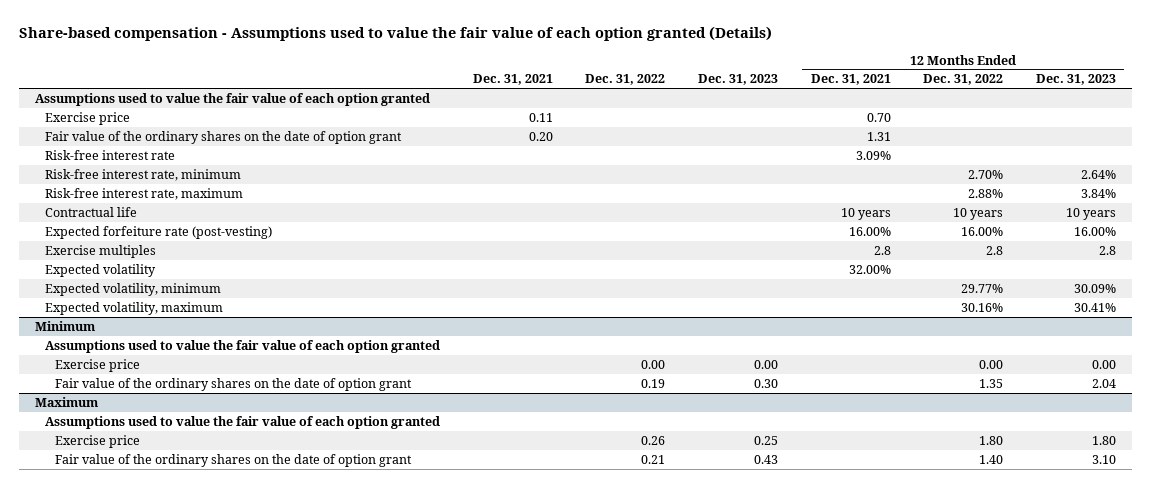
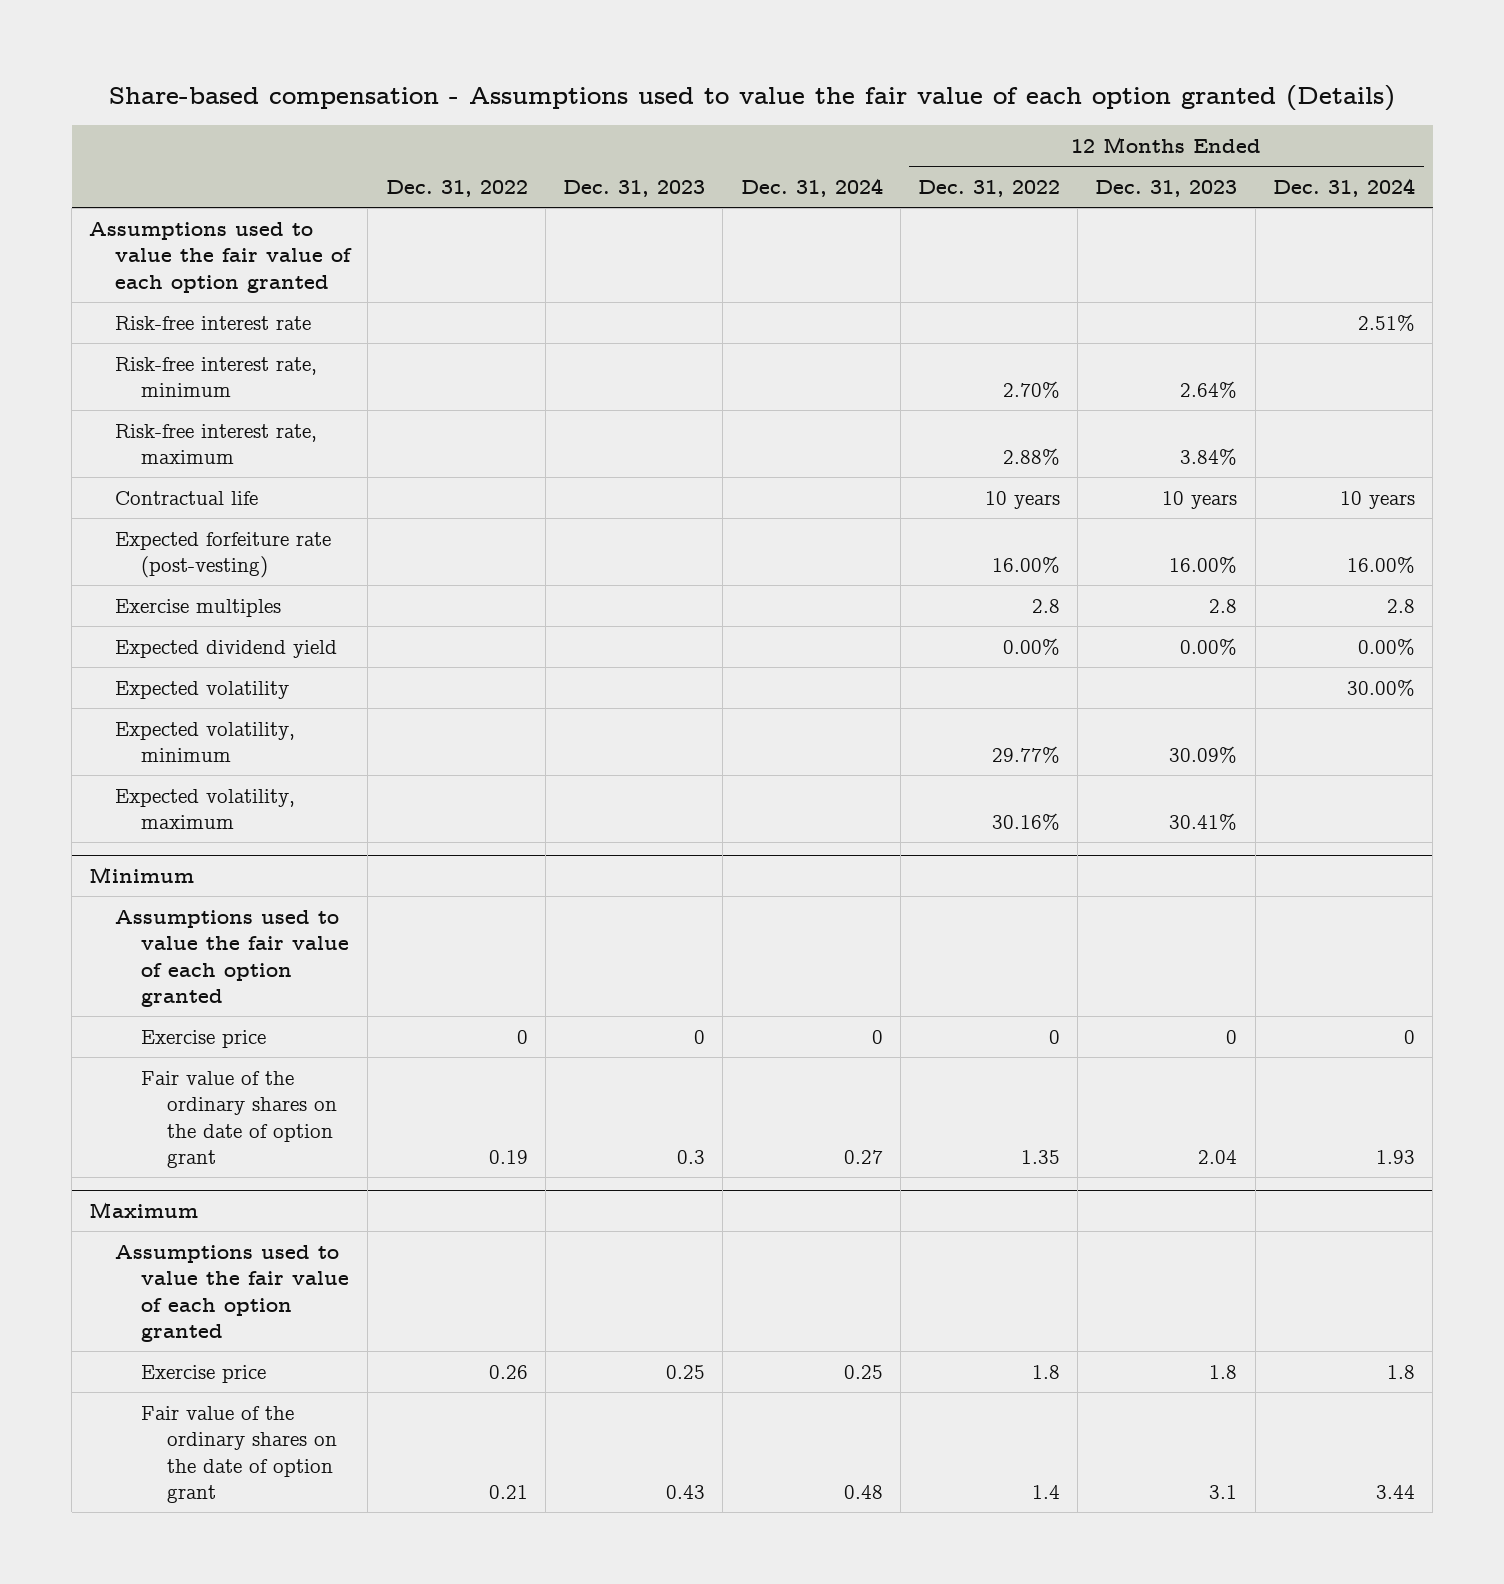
[472,74,553,86] Dec. 31, 2021 -> none
[810,74,891,86] Dec. 31, 2021 -> none
none -> [740,178,883,198] Dec. 31, 2024
none -> [1272,178,1415,198] Dec. 31, 2024
[44,111,130,125] Exercise price -> none
[44,130,402,144] Fair value of the ordinary shares on the date of option grant -> none
none -> [115,639,338,658] Expected dividend yield
[641,359,666,369] 0.00 -> [516,1029,528,1044] 0
[753,359,778,369] 0.00 -> [694,1029,706,1044] 0
[979,359,1004,369] 0.00 -> [1048,1029,1060,1044] 0
[1091,359,1116,369] 0.00 -> [1226,1029,1238,1044] 0
[753,378,778,388] 0.30 -> [677,1150,706,1165] 0.3
[979,435,1004,445] 1.80 -> [1031,1364,1060,1379] 1.8
[1091,435,1116,445] 1.80 -> [1209,1364,1238,1379] 1.8
[979,454,1004,464] 1.40 -> [1031,1485,1060,1500] 1.4
[1091,454,1116,464] 3.10 -> [1209,1485,1238,1500] 3.1

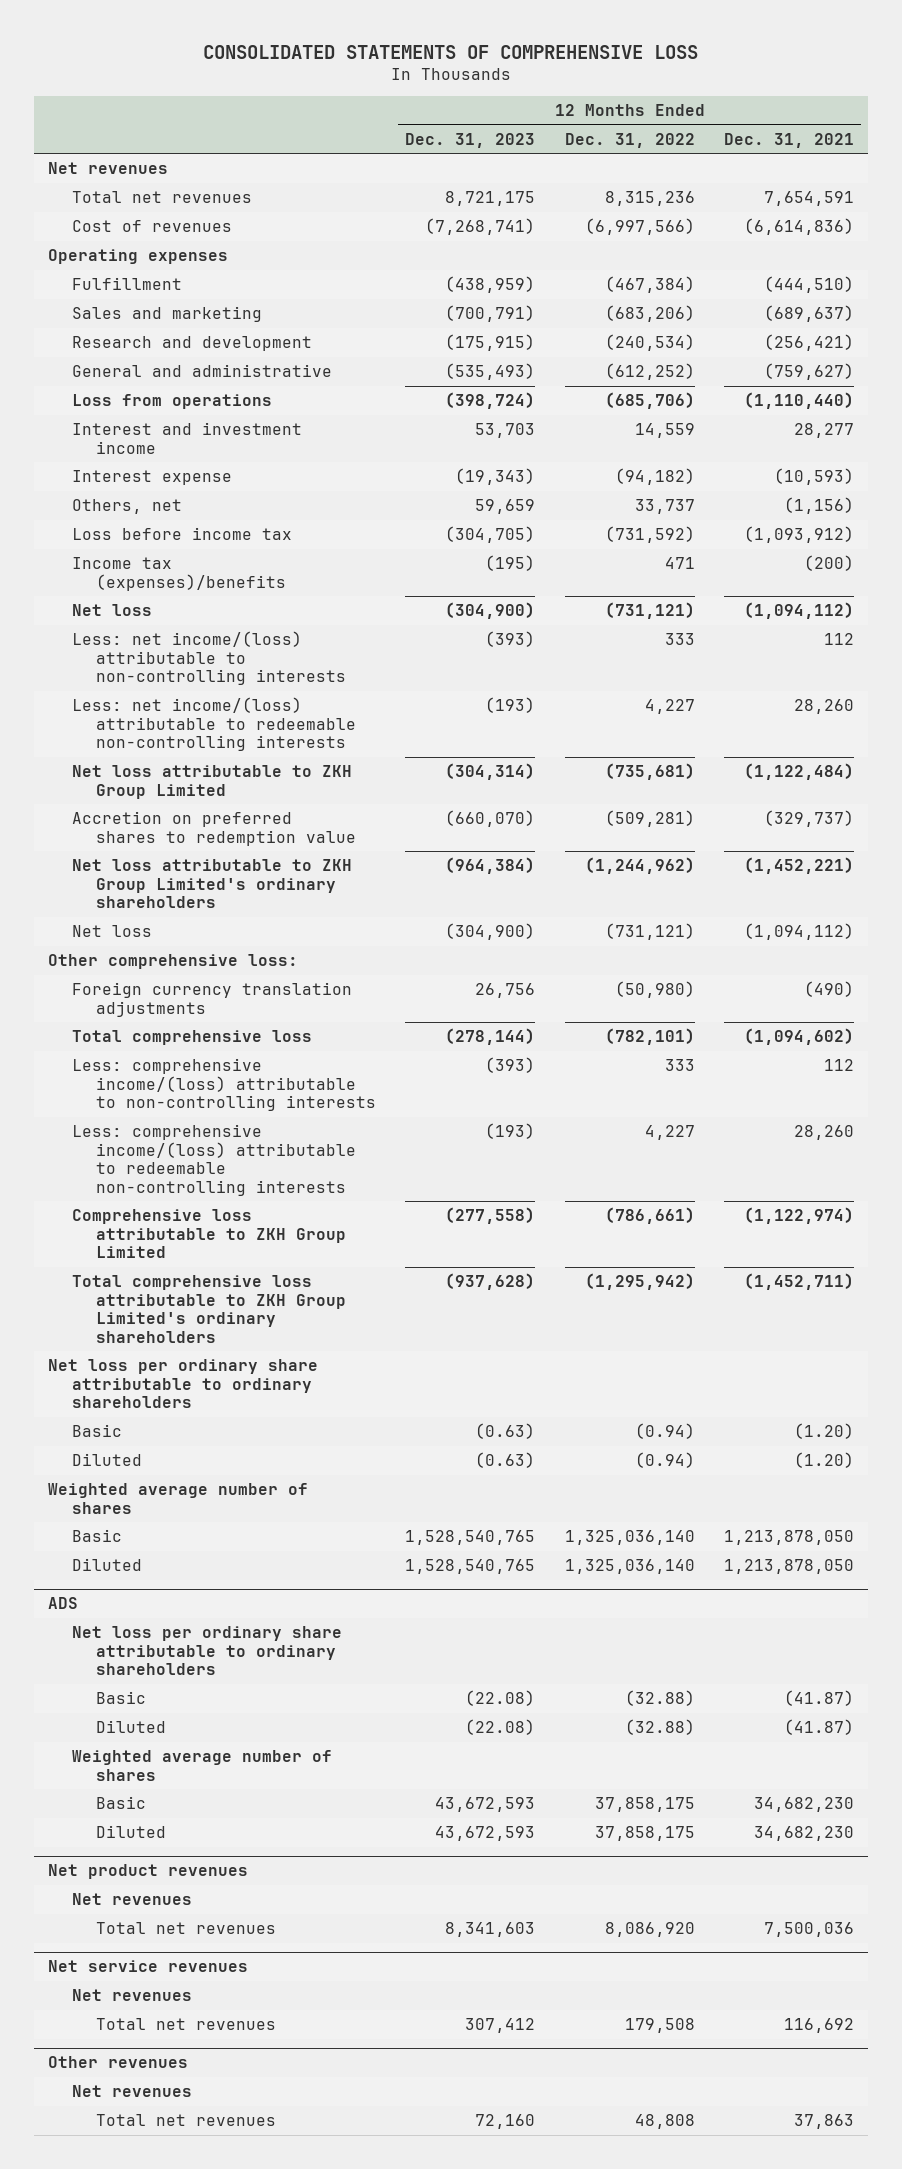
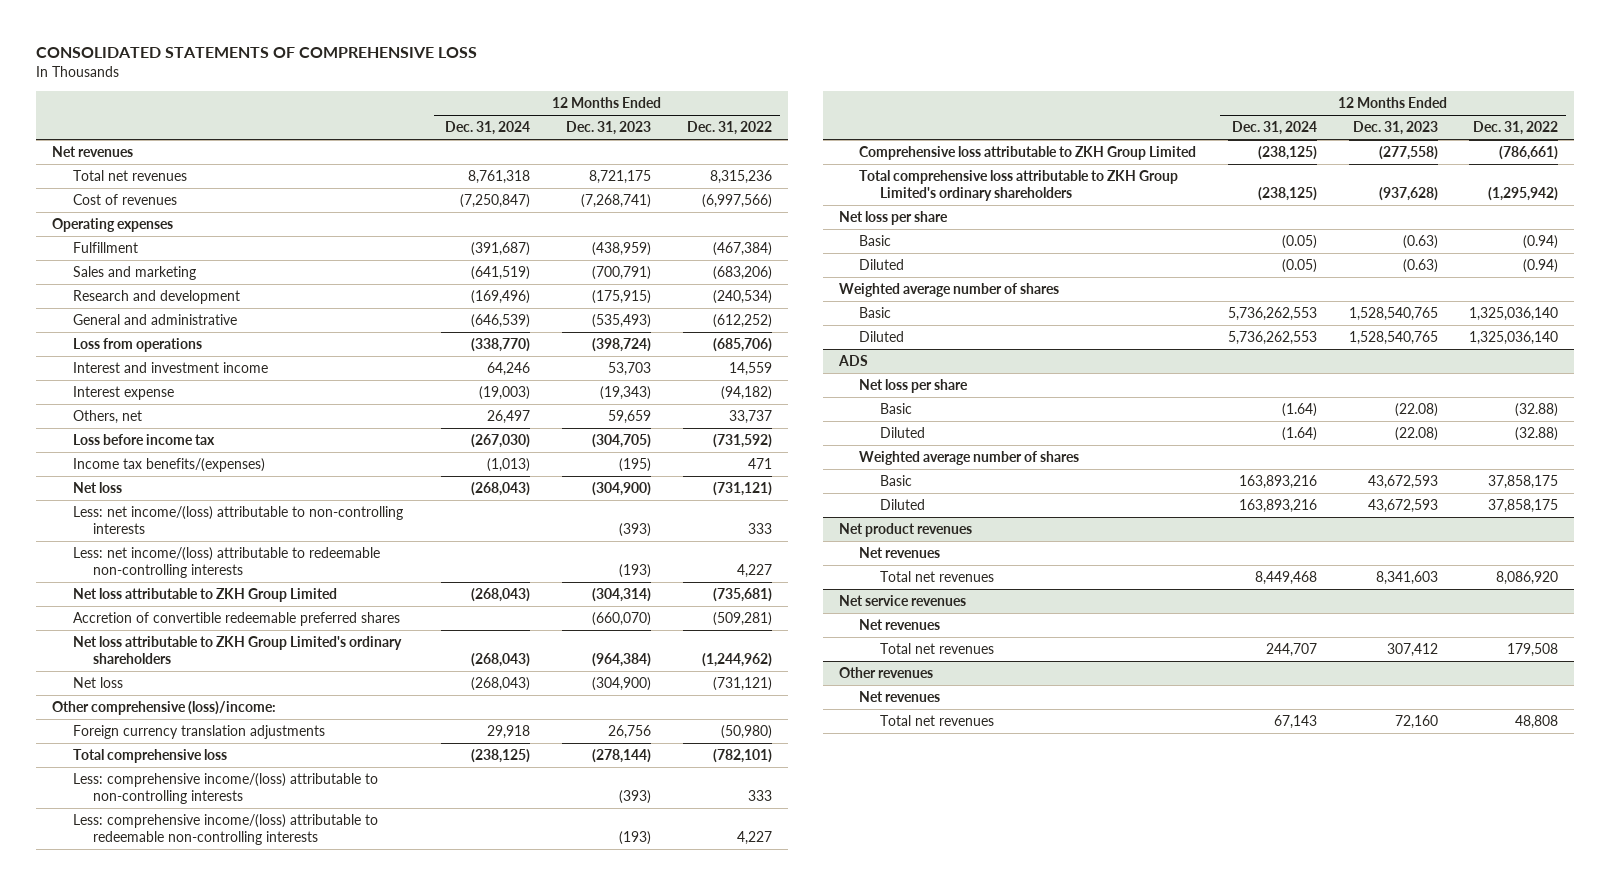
[723,132,854,148] Dec. 31, 2021 -> none
none -> [445,121,531,136] Dec. 31, 2024
[72,557,287,591] Income tax (expenses)/benefits -> [72,458,265,473] Income tax benefits/(expenses)
[72,811,357,846] Accretion on preferred shares to redemption value -> [72,612,400,627] Accretion of convertible redeemable preferred shares
[48,954,299,970] Other comprehensive loss: -> [52,701,277,716] Other comprehensive (loss)/income:
[48,1359,319,1409] Net loss per ordinary share attributable to ordinary shareholders -> [838,211,948,226] Net loss per share
[72,1626,343,1676] Net loss per ordinary share attributable to ordinary shareholders -> [859,379,969,394] Net loss per share

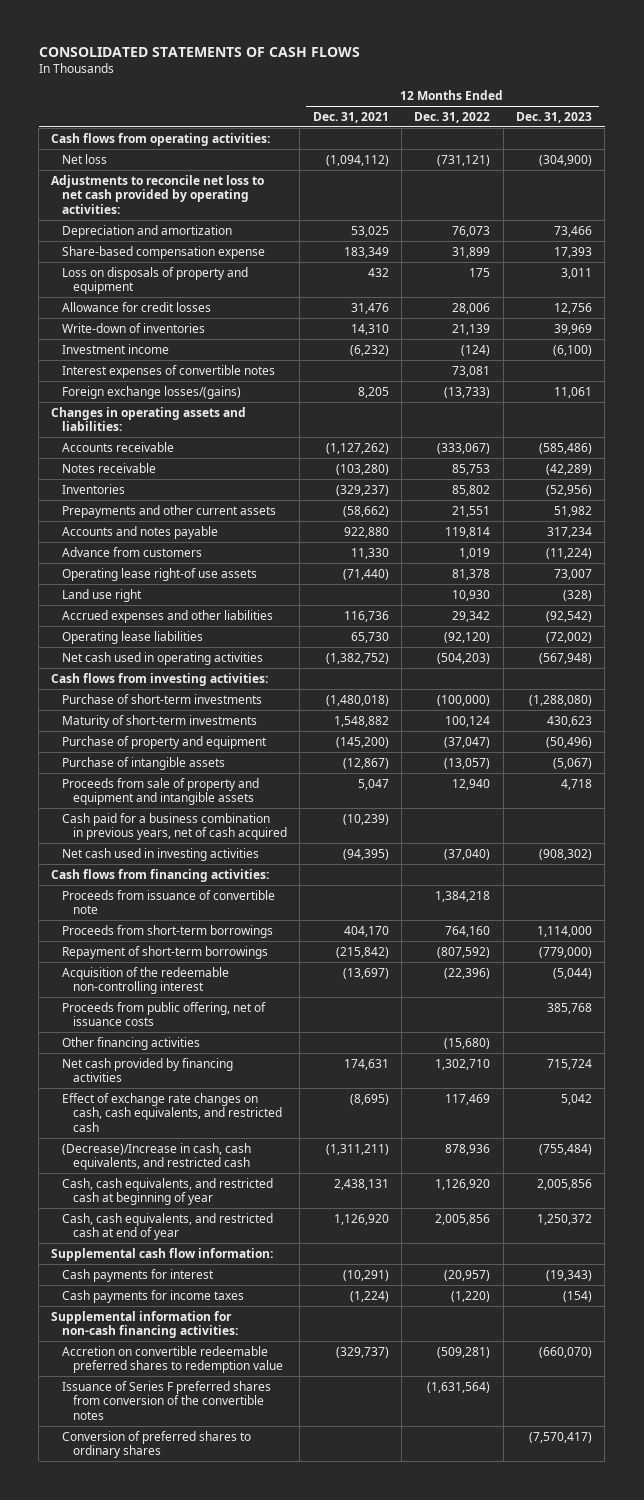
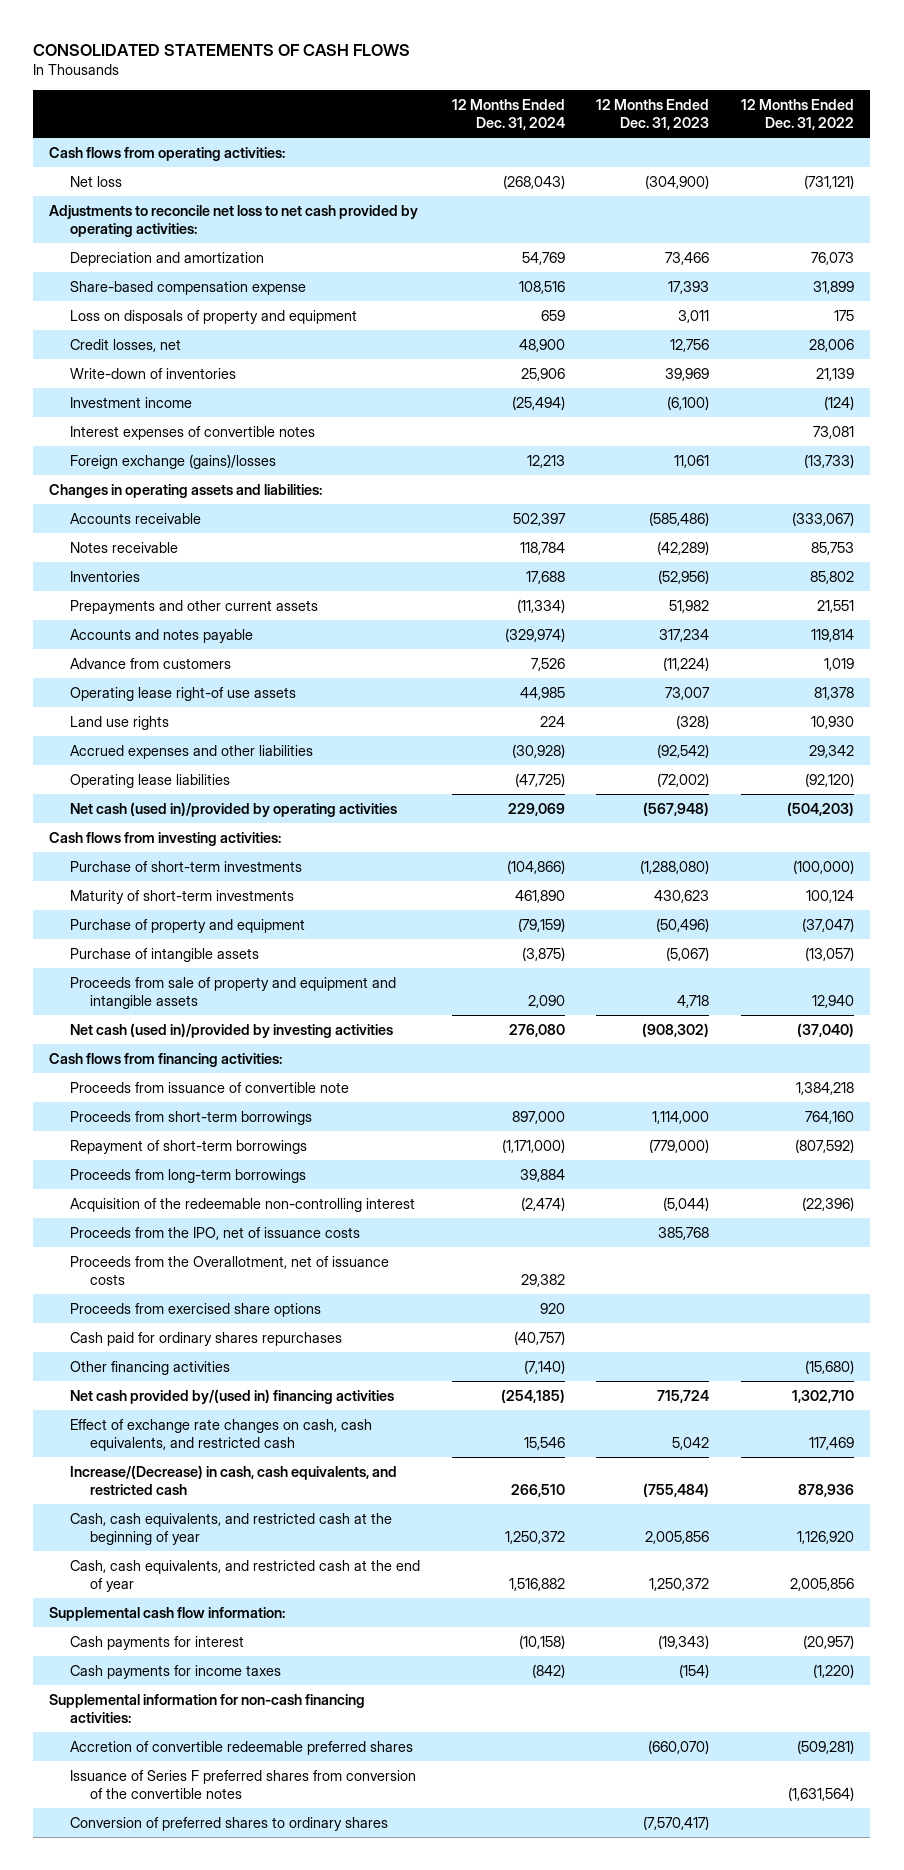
[312,111,389,123] Dec. 31, 2021 -> none
none -> [451,98,565,130] 12 Months Ended Dec. 31, 2024
[62,301,212,312] Allowance for credit losses -> [69,338,181,352] Credit losses, net
[62,385,242,399] Foreign exchange losses/(gains) -> [69,453,276,469] Foreign exchange (gains)/losses
[62,588,143,602] Land use right -> [69,715,169,730] Land use rights
[62,651,264,665] Net cash used in operating activities -> [69,801,397,817] Net cash (used in)/provided by operating activities
[62,812,288,841] Cash paid for a business combination in previous years, net of cash acquired -> none
[62,847,260,861] Net cash used in investing activities -> [69,1022,393,1038] Net cash (used in)/provided by investing activities
none -> [69,1168,306,1183] Proceeds from long-term borrowings
[62,1001,267,1027] Proceeds from public offering, net of issuance costs -> [69,1226,360,1240] Proceeds from the IPO, net of issuance costs
none -> [69,1255,389,1286] Proceeds from the Overallotment, net of issuance costs
none -> [69,1302,321,1317] Proceeds from exercised share options
none -> [69,1331,342,1346] Cash paid for ordinary shares repurchases
[62,1057,234,1083] Net cash provided by financing activities -> [69,1388,394,1404] Net cash provided by/(used in) financing activities
[62,1142,252,1171] (Decrease)/Increase in cash, cash equivalents, and restricted cash -> [69,1464,397,1496] Increase/(Decrease) in cash, cash equivalents, and restricted cash
[62,1177,274,1206] Cash, cash equivalents, and restricted cash at beginning of year -> [69,1512,392,1546] Cash, cash equivalents, and restricted cash at the beginning of year
[62,1212,274,1241] Cash, cash equivalents, and restricted cash at end of year -> [69,1559,420,1593] Cash, cash equivalents, and restricted cash at the end of year
[62,1345,284,1374] Accretion on convertible redeemable preferred shares to redemption value -> [69,1740,413,1755] Accretion of convertible redeemable preferred shares

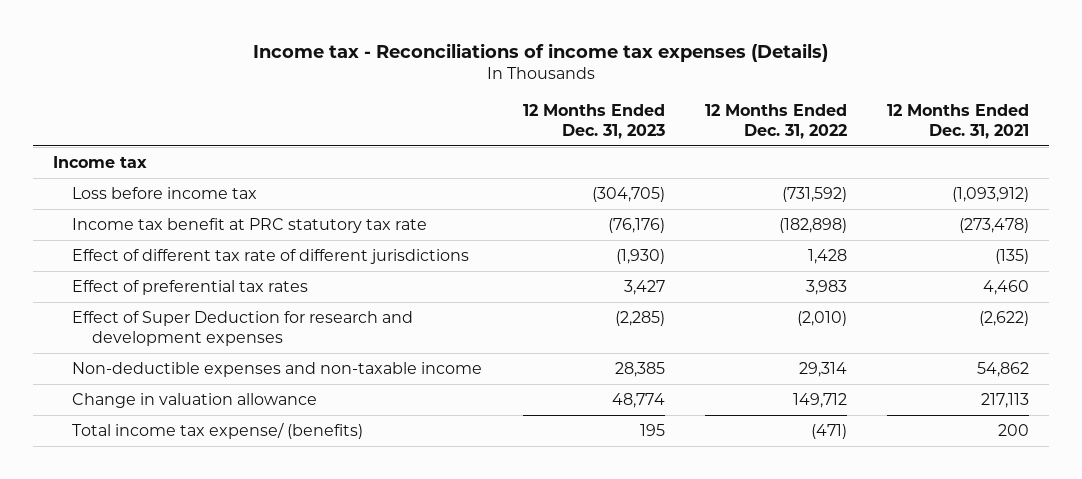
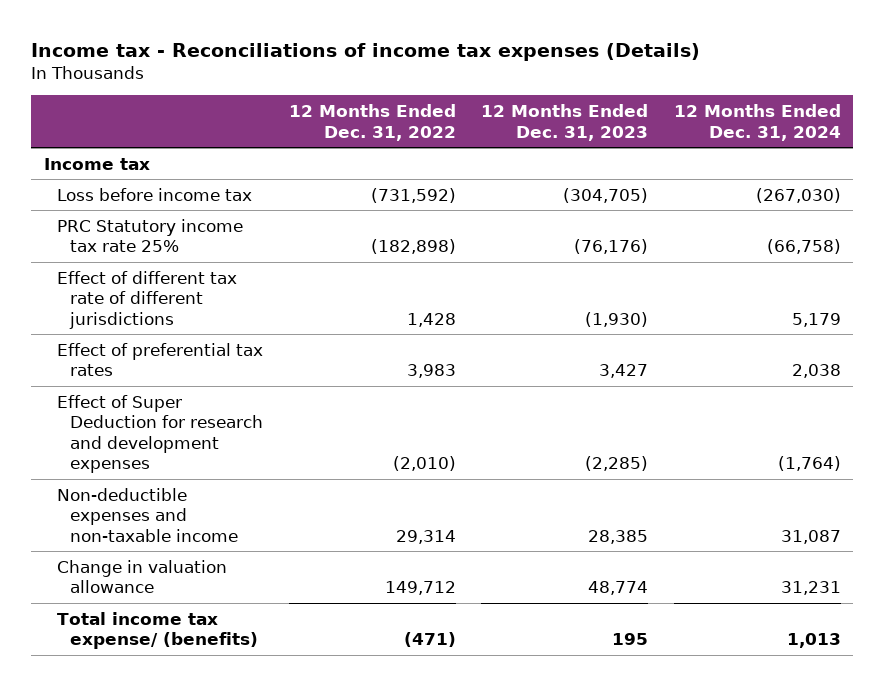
[886,103,1029,139] 12 Months Ended Dec. 31, 2021 -> none
none -> [673,104,841,141] 12 Months Ended Dec. 31, 2024
[72,218,428,234] Income tax benefit at PRC statutory tax rate -> [56,218,243,253] PRC Statutory income tax rate 25%

